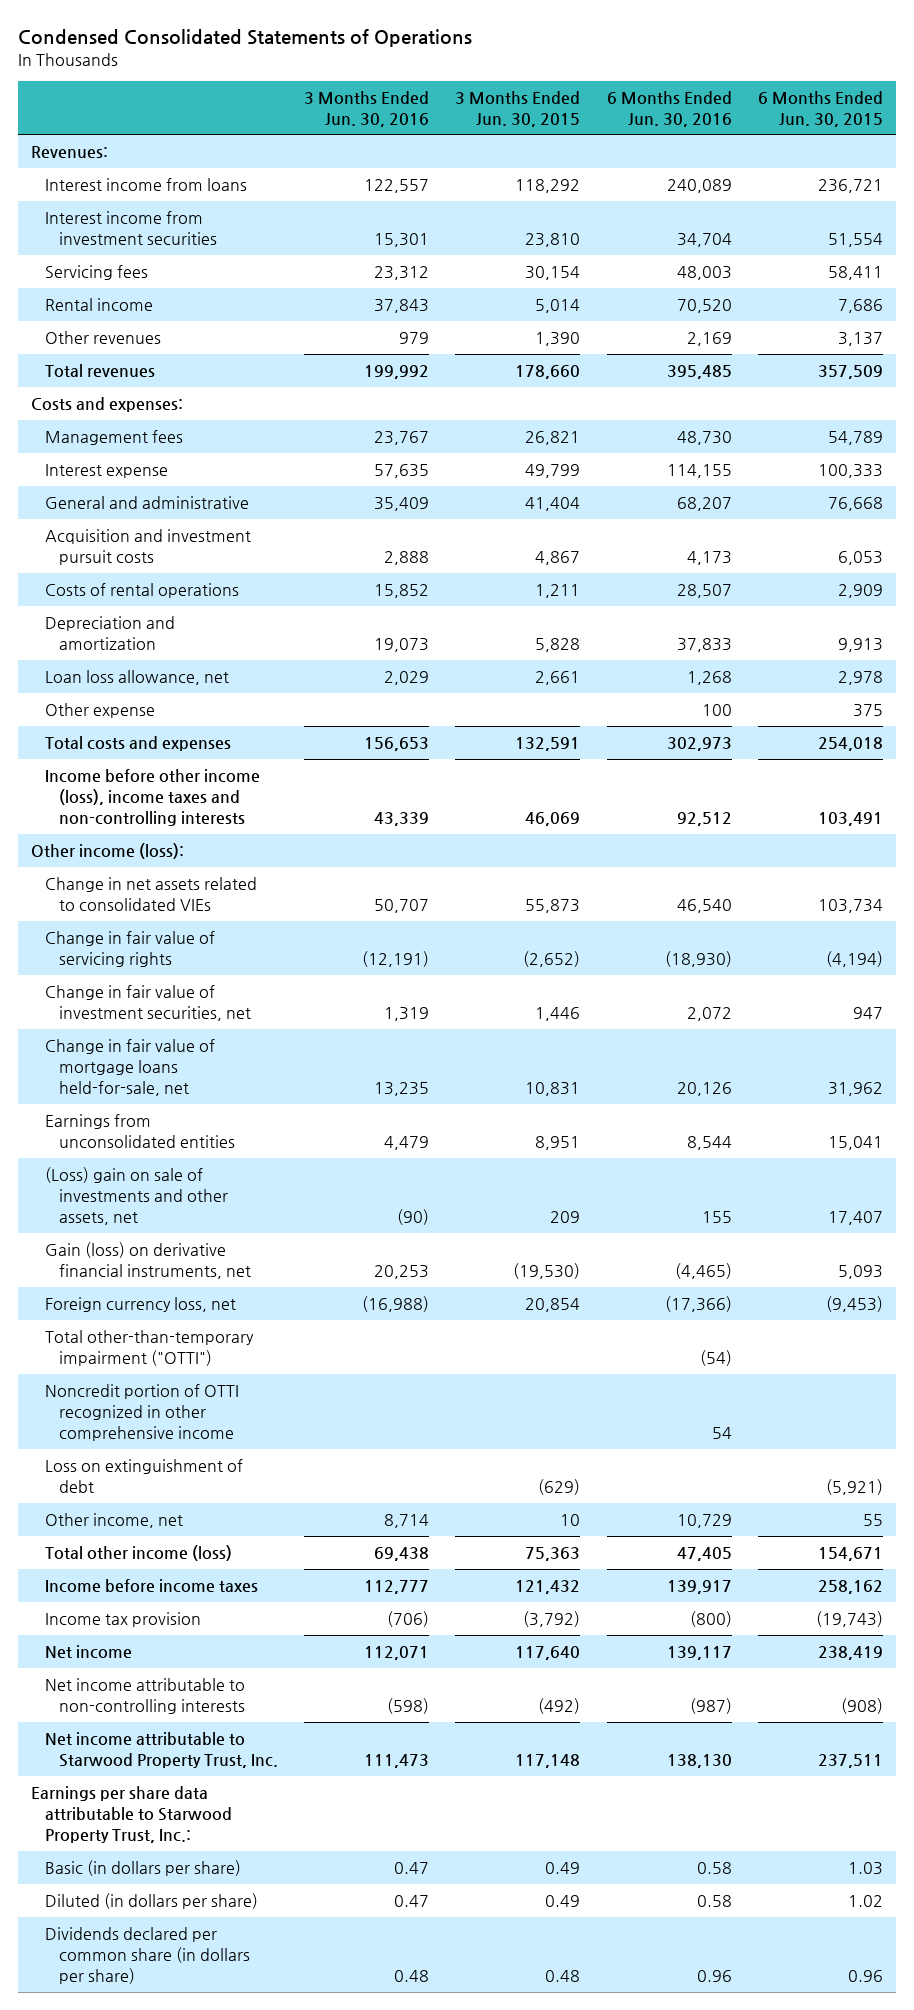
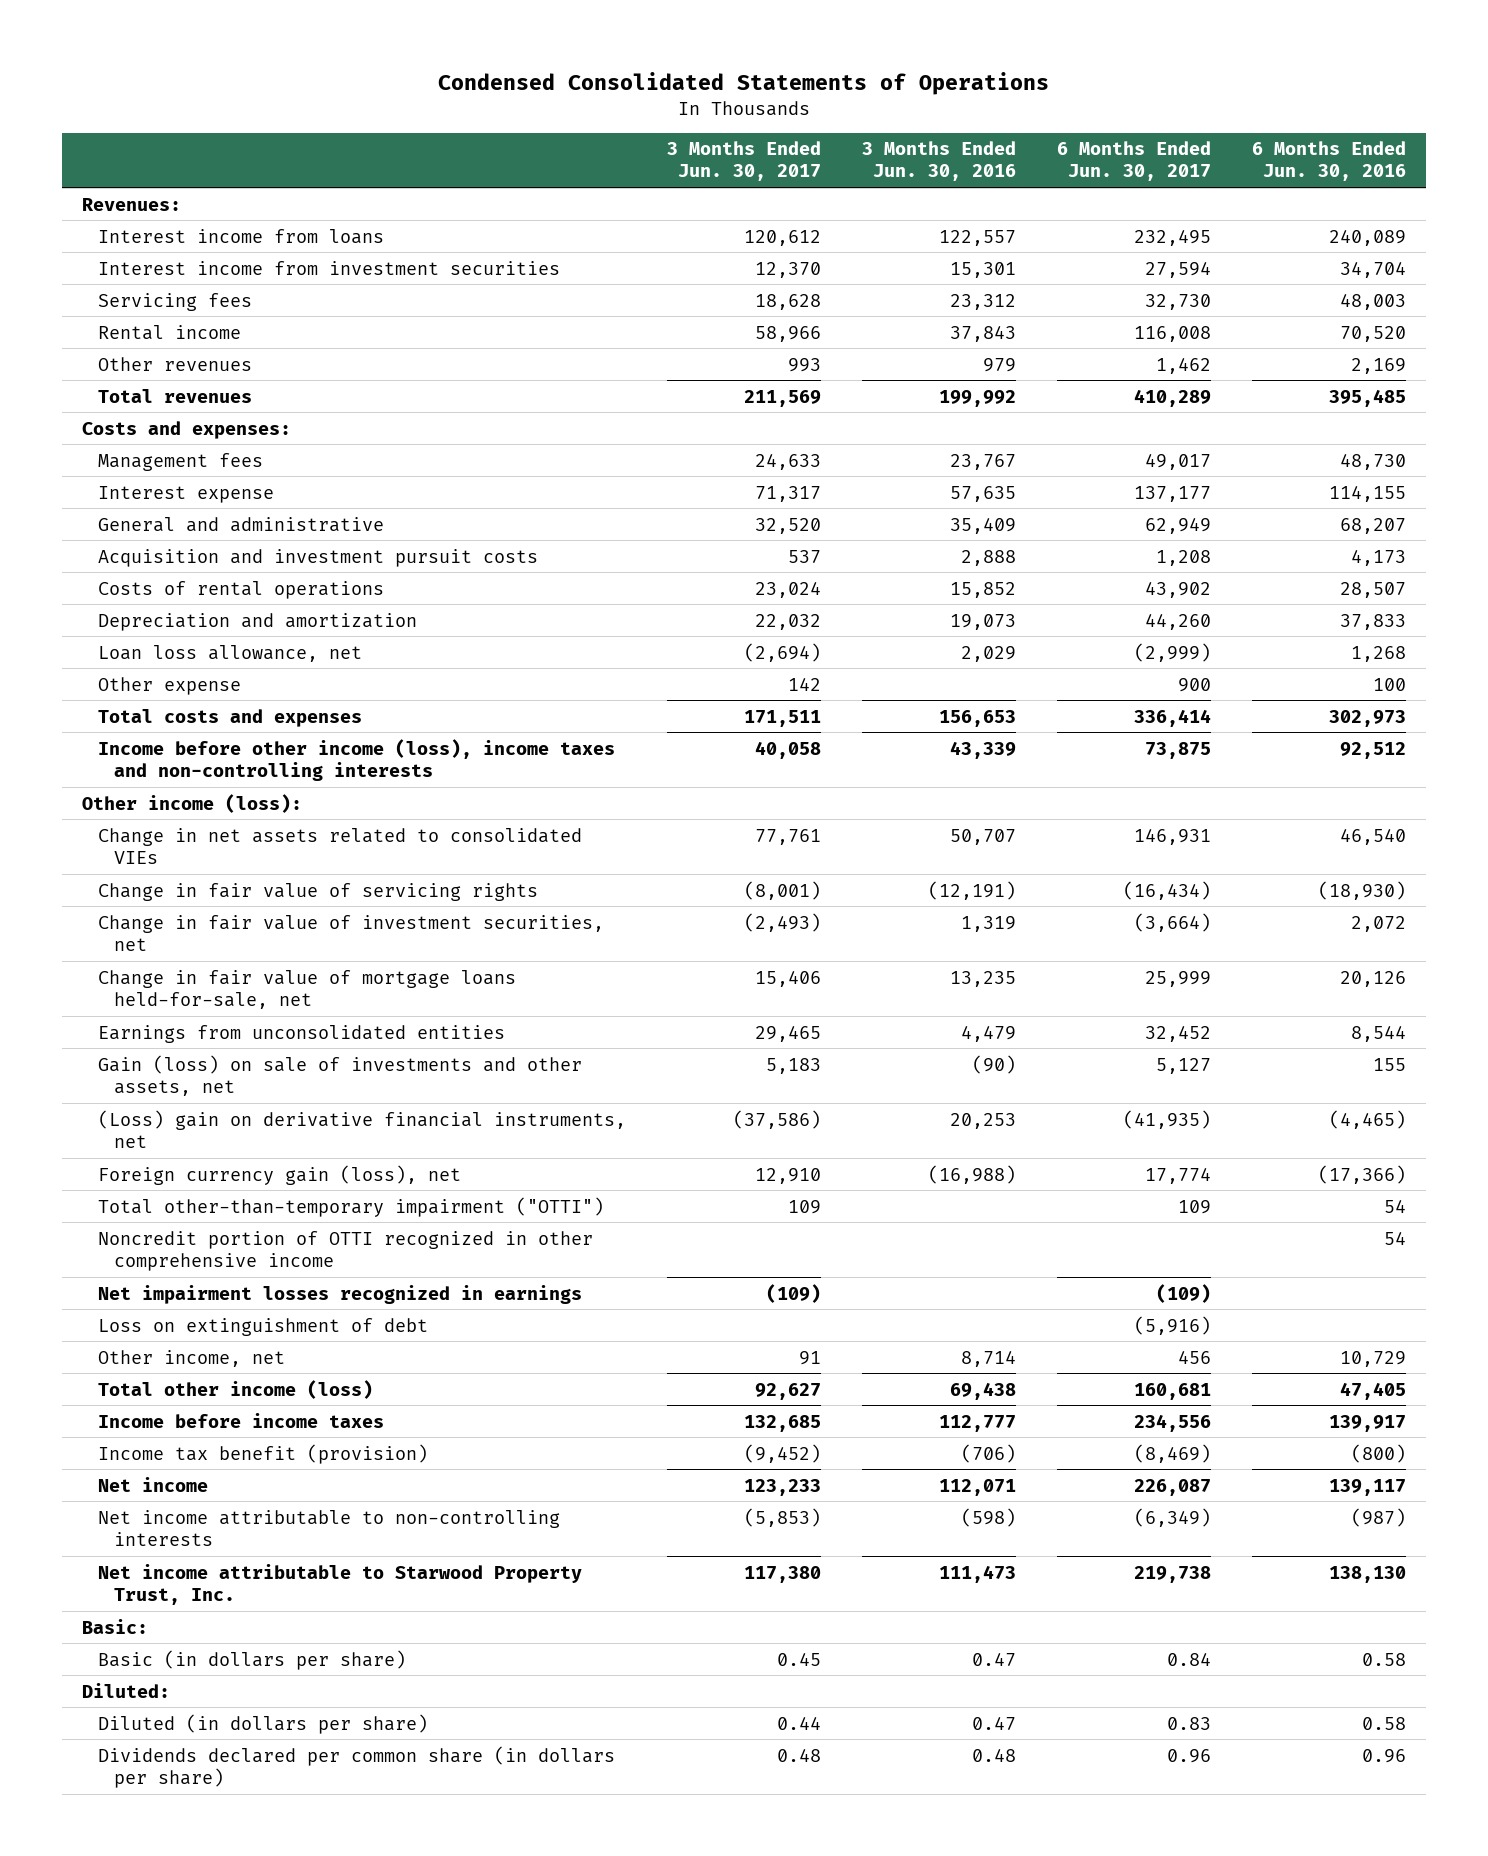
[455,90,581,127] 3 Months Ended Jun. 30, 2015 -> none
[758,90,884,127] 6 Months Ended Jun. 30, 2015 -> none
none -> [667,141,822,182] 3 Months Ended Jun. 30, 2017
none -> [1057,141,1212,182] 6 Months Ended Jun. 30, 2017
[44,1166,228,1225] (Loss) gain on sale of investments and other assets, net -> [98,1054,583,1096] Gain (loss) on sale of investments and other assets, net
[44,1241,251,1279] Gain (loss) on derivative financial instruments, net -> [98,1109,627,1148] (Loss) gain on derivative financial instruments, net
[44,1296,236,1312] Foreign currency loss, net -> [98,1164,462,1185] Foreign currency gain (loss), net
[699,1349,732,1366] (54) -> [1384,1199,1407,1213] 54
none -> [98,1284,583,1304] Net impairment losses recognized in earnings
[44,1611,201,1627] Income tax provision -> [98,1443,429,1464] Income tax benefit (provision)
[30,1785,232,1843] Earnings per share data attributable to Starwood Property Trust, Inc.: -> none
none -> [82,1618,149,1634] Basic:
none -> [82,1682,171,1698] Diluted:

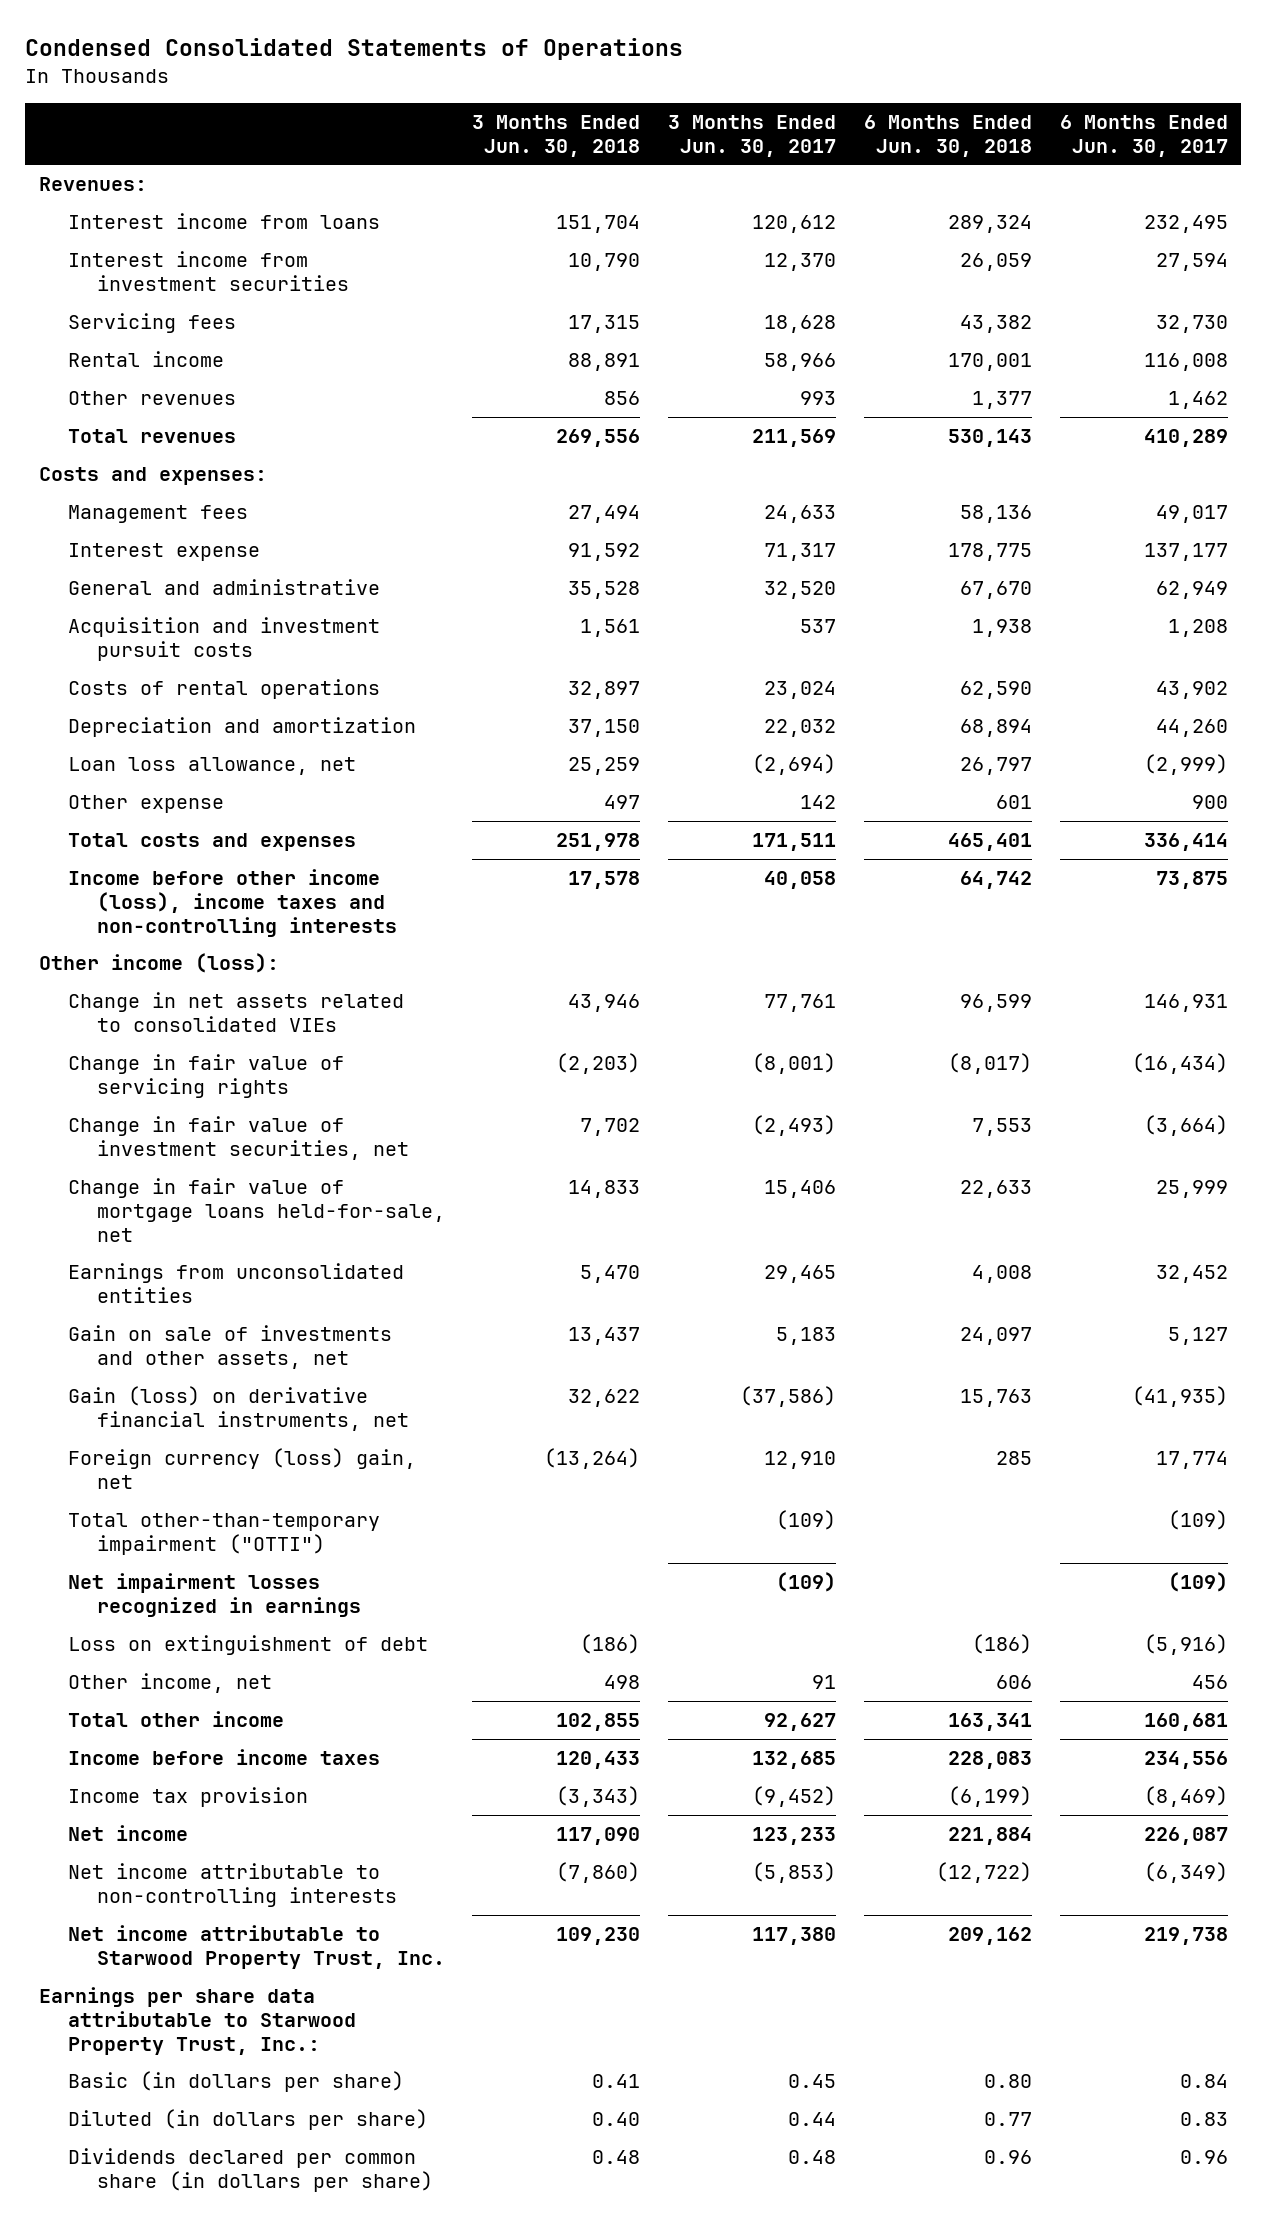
[862,141,1017,182] 3 Months Ended Jun. 30, 2016 -> none
[1252,141,1407,182] 6 Months Ended Jun. 30, 2016 -> none
none -> [472,114,641,157] 3 Months Ended Jun. 30, 2018
none -> [863,114,1032,157] 6 Months Ended Jun. 30, 2018
[98,1230,594,1271] Noncredit portion of OTTI recognized in other comprehensive income -> none
[98,1054,583,1096] Gain (loss) on sale of investments and other assets, net -> [67,1325,392,1369] Gain on sale of investments and other assets, net
[98,1109,627,1148] (Loss) gain on derivative financial instruments, net -> [67,1386,409,1431] Gain (loss) on derivative financial instruments, net
[98,1164,462,1185] Foreign currency gain (loss), net -> [67,1448,416,1489] Foreign currency (loss) gain, net
[788,1199,822,1214] 109 -> [776,1510,837,1531] (109)
[1178,1199,1212,1214] 109 -> [1167,1510,1228,1531] (109)
[98,1379,374,1399] Total other income (loss) -> [67,1711,284,1728] Total other income
[98,1443,429,1464] Income tax benefit (provision) -> [67,1787,308,1808] Income tax provision
[82,1618,149,1634] Basic: -> none
none -> [39,1987,356,2055] Earnings per share data attributable to Starwood Property Trust, Inc.:
[82,1682,171,1698] Diluted: -> none

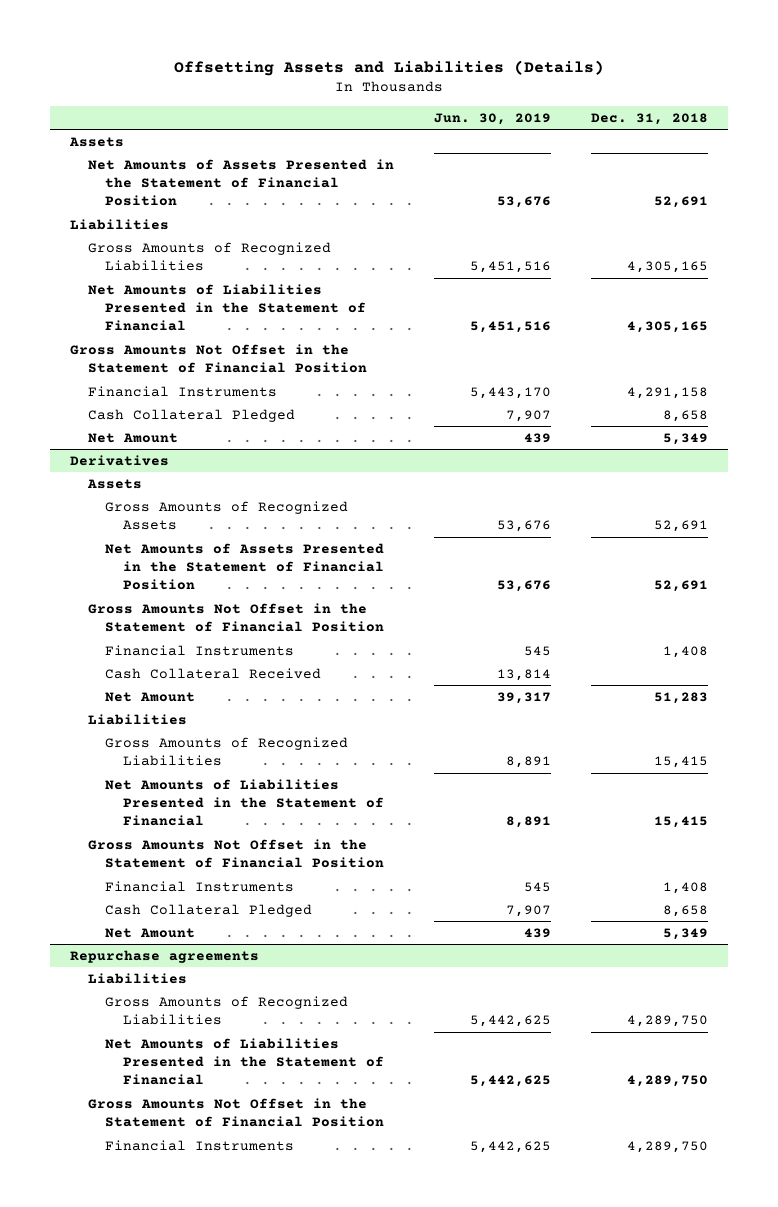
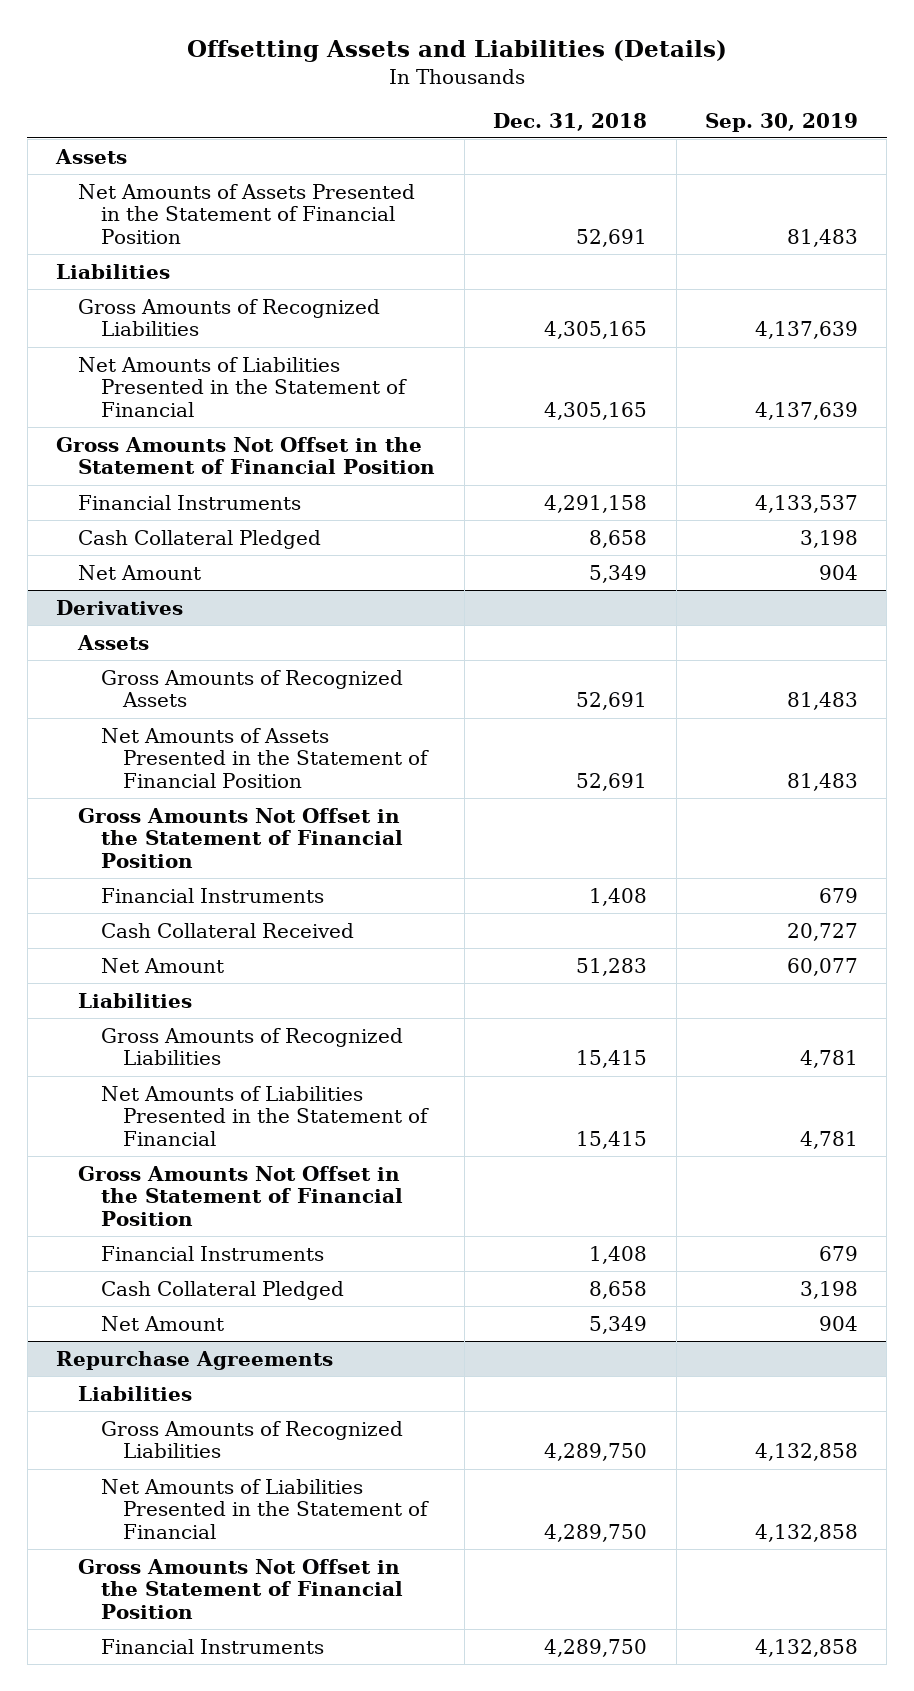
[433,112,551,125] Jun. 30, 2019 -> none
none -> [704,112,858,132] Sep. 30, 2019
[69,949,259,963] Repurchase agreements -> [56,1350,334,1370] Repurchase Agreements

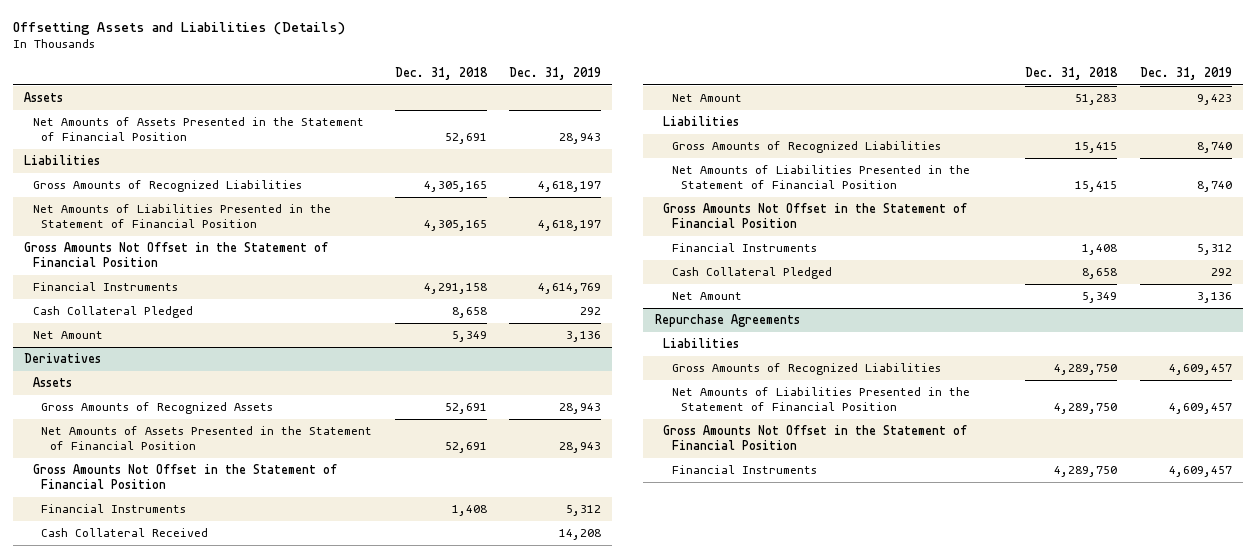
[704,112,858,132] Sep. 30, 2019 -> none
none -> [509,67,602,81] Dec. 31, 2019
[78,356,407,418] Net Amounts of Liabilities Presented in the Statement of Financial -> [32,204,331,229] Net Amounts of Liabilities Presented in the Statement of Financial Position
[100,1085,429,1147] Net Amounts of Liabilities Presented in the Statement of Financial -> [671,165,970,190] Net Amounts of Liabilities Presented in the Statement of Financial Position
[100,1478,429,1540] Net Amounts of Liabilities Presented in the Statement of Financial -> [671,387,970,412] Net Amounts of Liabilities Presented in the Statement of Financial Position

